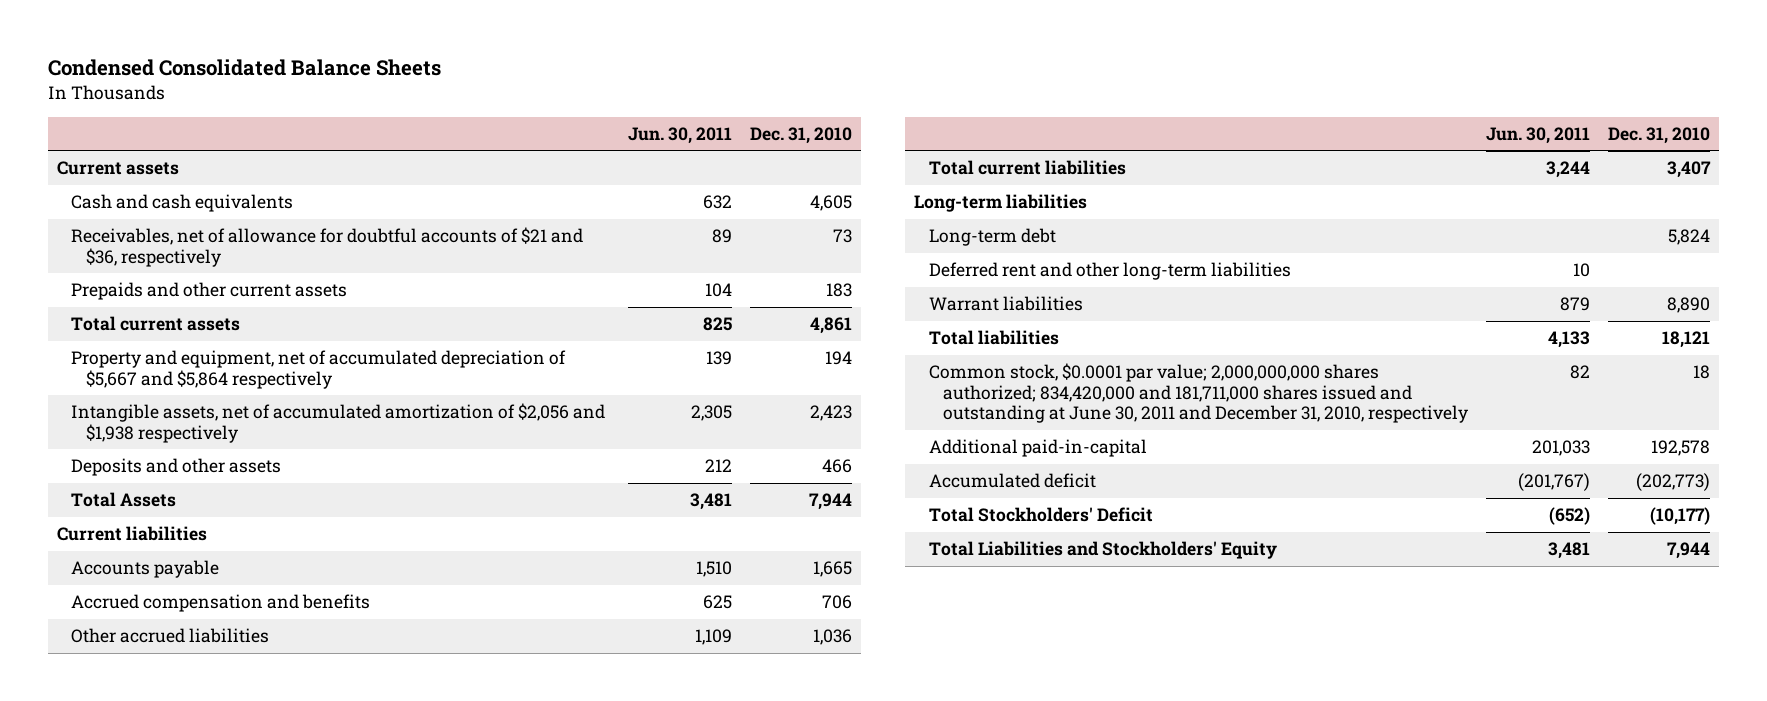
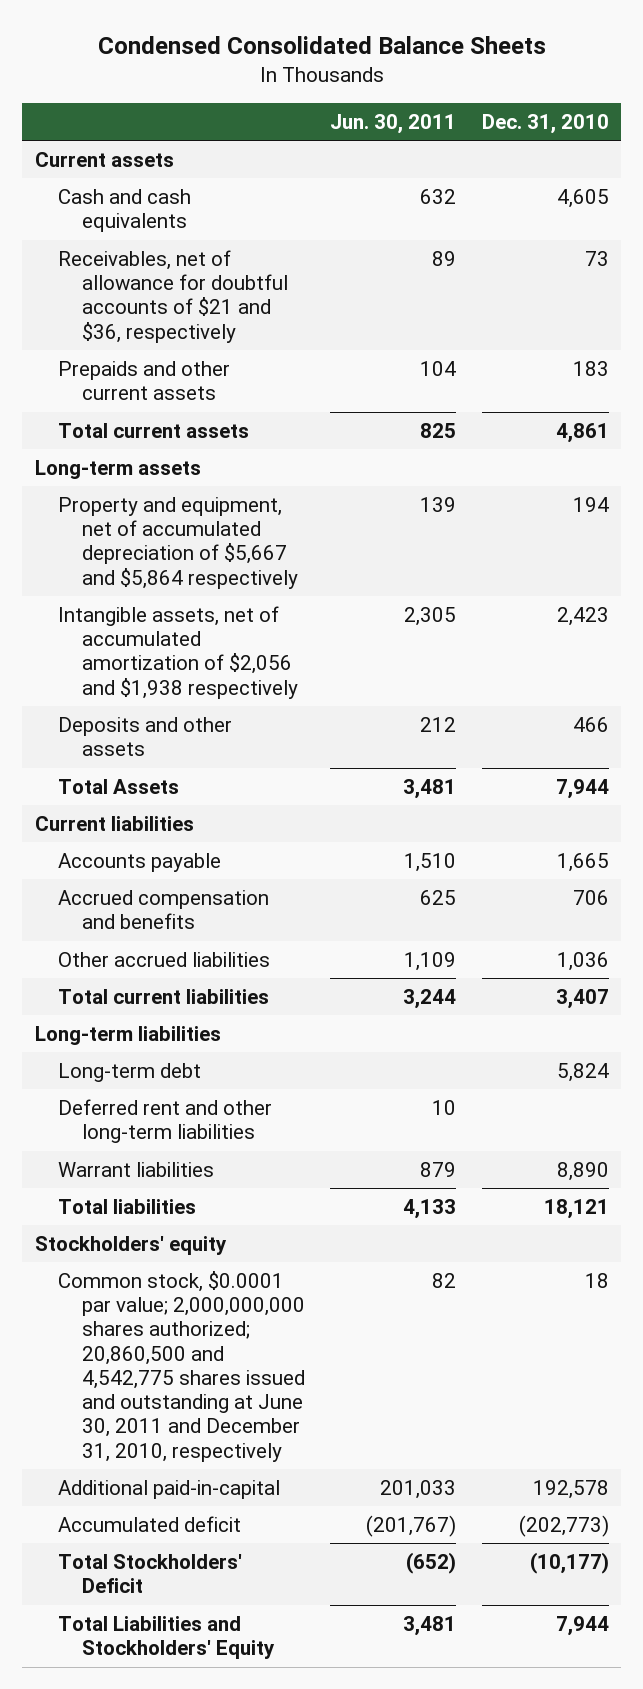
none -> [34,460,201,480] Long-term assets
none -> [34,1236,227,1256] Stockholders' equity
[928,363,1469,424] Common stock, $0.0001 par value; 2,000,000,000 shares authorized; 834,420,000 and 181,711,000 shares issued and outstanding at June 30, 2011 and December 31, 2010, respectively -> [58,1271,305,1462] Common stock, $0.0001 par value; 2,000,000,000 shares authorized; 20,860,500 and 4,542,775 shares issued and outstanding at June 30, 2011 and December 31, 2010, respectively

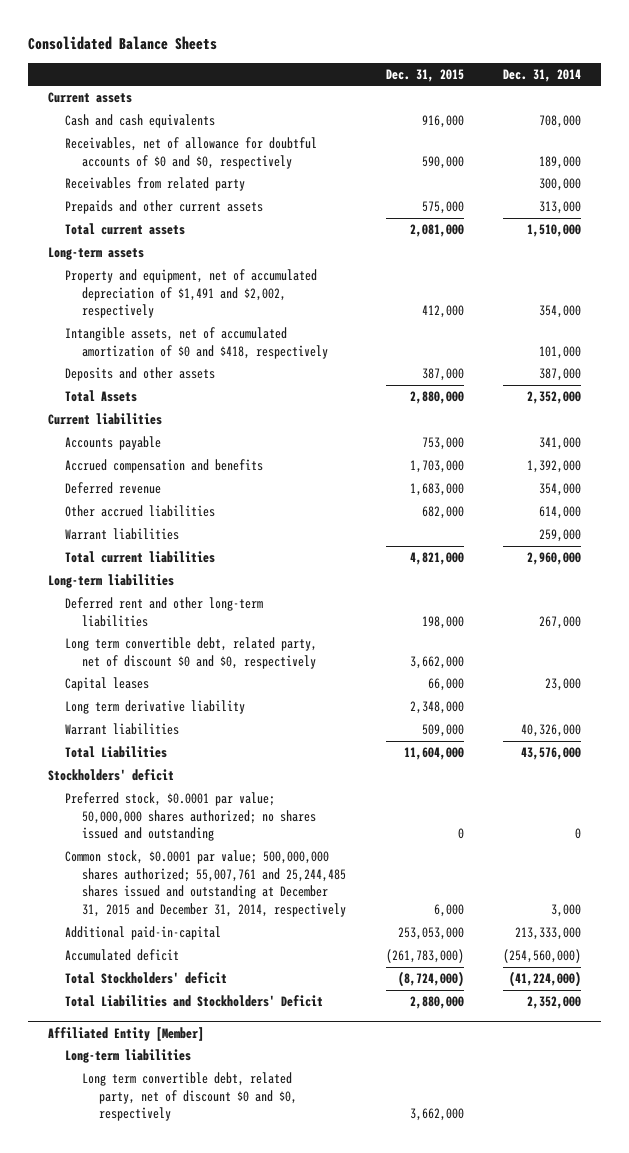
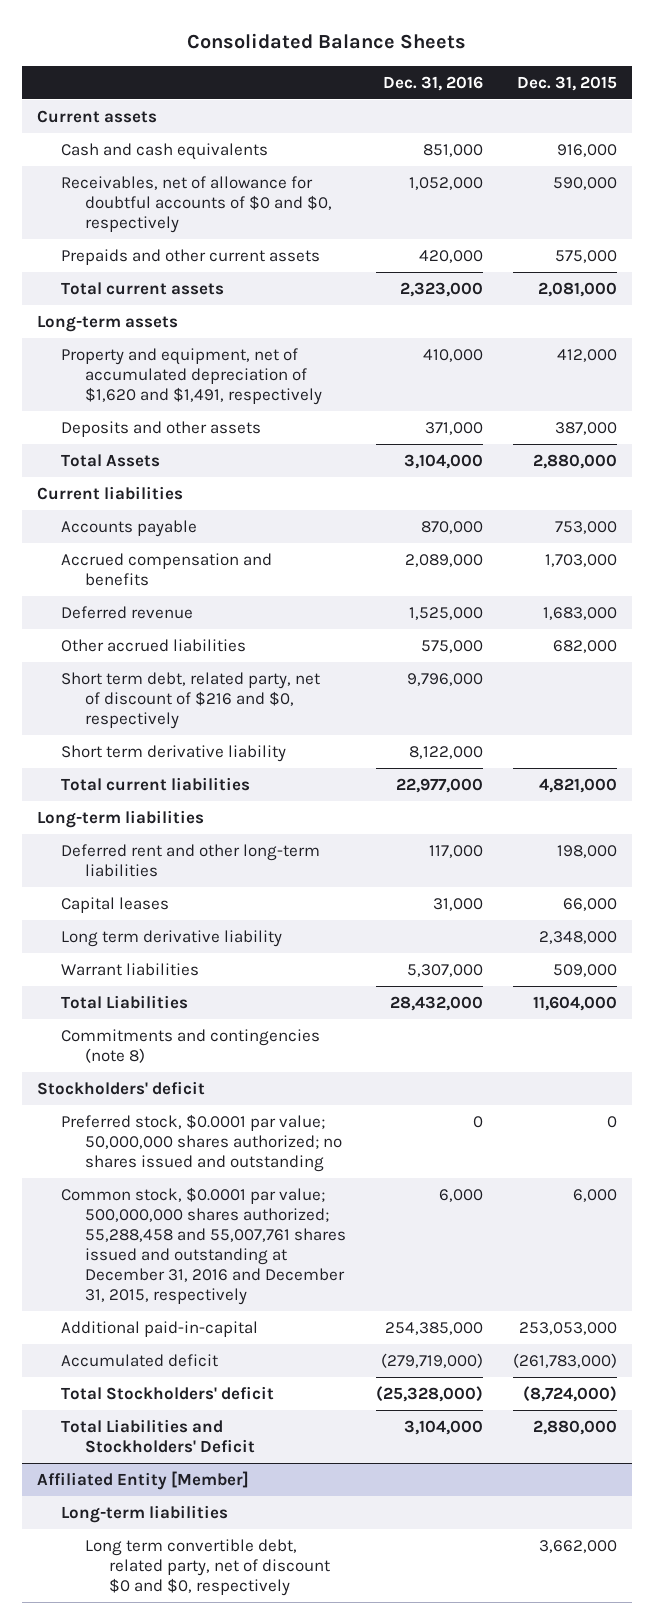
[503,68,582,82] Dec. 31, 2014 -> none
none -> [383,75,484,91] Dec. 31, 2016
[65,177,246,192] Receivables from related party -> none
[65,327,329,359] Intangible assets, net of accumulated amortization of $0 and $418, respectively -> none
[65,269,318,319] Property and equipment, net of accumulated depreciation of $1,491 and $2,002, respectively -> [60,347,323,406] Property and equipment, net of accumulated depreciation of $1,620 and $1,491, respectively
[65,528,180,541] Warrant liabilities -> none
none -> [60,671,320,730] Short term debt, related party, net of discount of $216 and $0, respectively
none -> [60,744,286,762] Short term derivative liability
[65,637,318,669] Long term convertible debt, related party, net of discount $0 and $0, respectively -> none
none -> [60,1028,320,1063] Commitments and contingencies (note 8)
[65,850,347,918] Common stock, $0.0001 par value; 500,000,000 shares authorized; 55,007,761 and 25,244,485 shares issued and outstanding at December 31, 2015 and December 31, 2014, respectively -> [60,1186,347,1306] Common stock, $0.0001 par value; 500,000,000 shares authorized; 55,288,458 and 55,007,761 shares issued and outstanding at December 31, 2016 and December 31, 2015, respectively

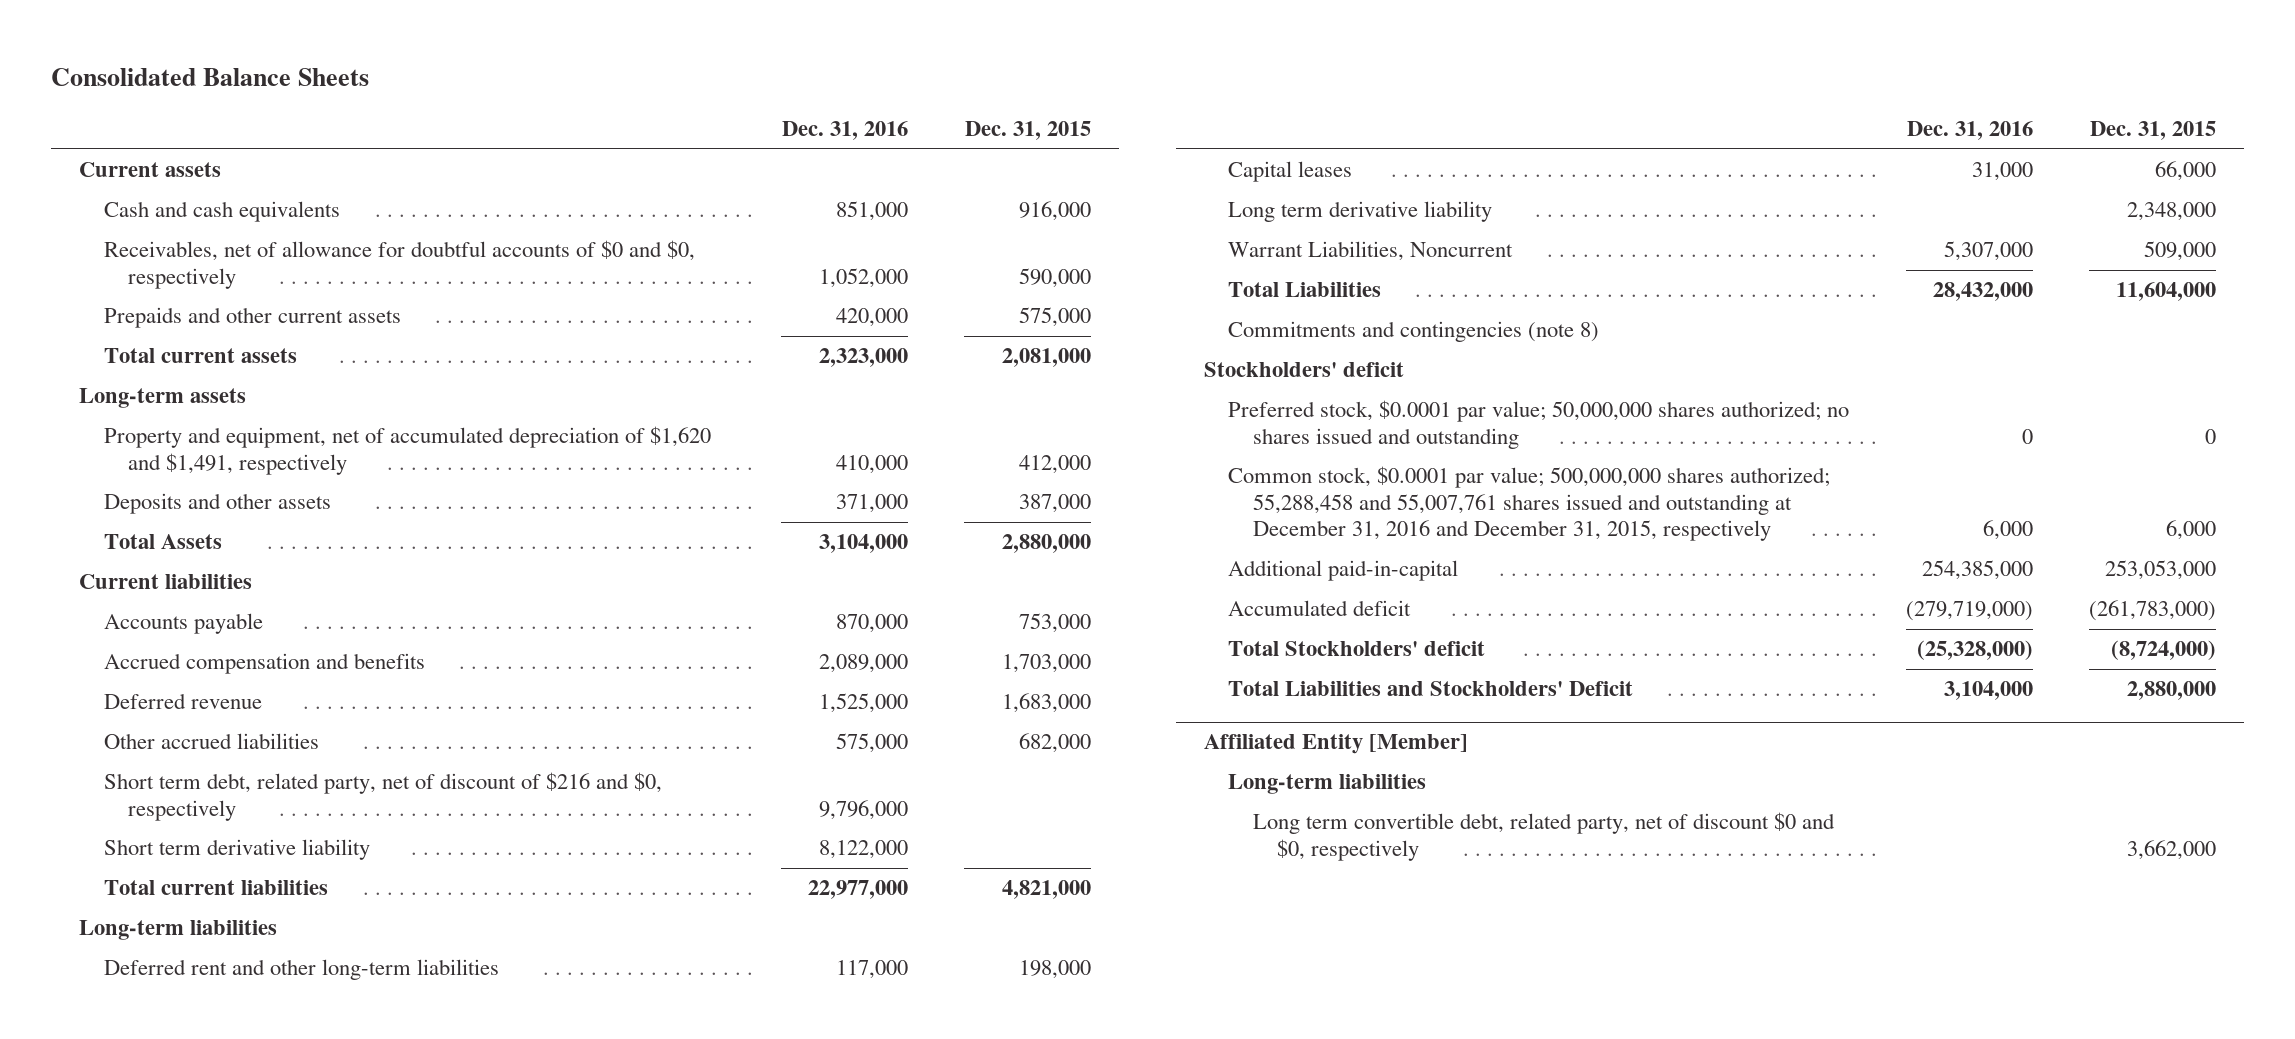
[60,962,199,976] Warrant liabilities -> [1228,241,1514,262] Warrant Liabilities, Noncurrent

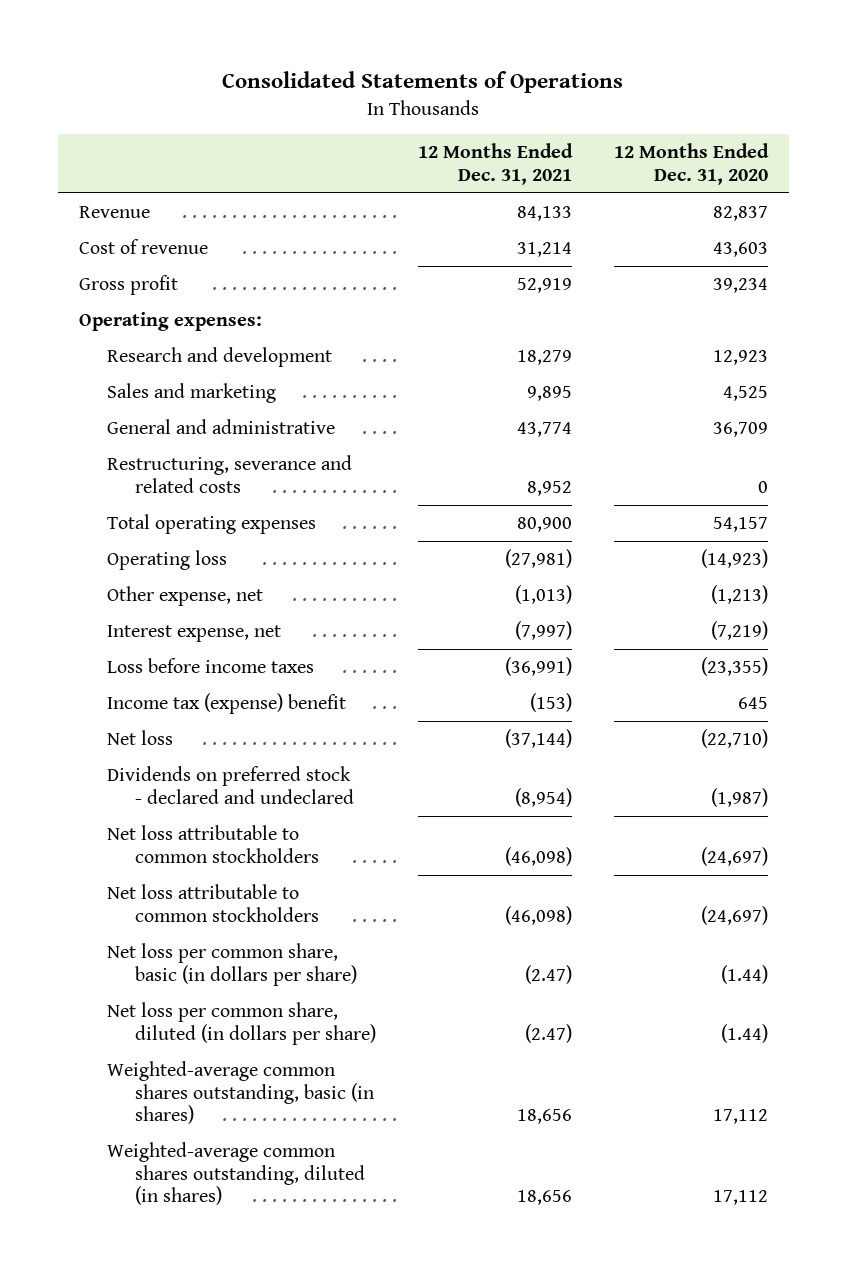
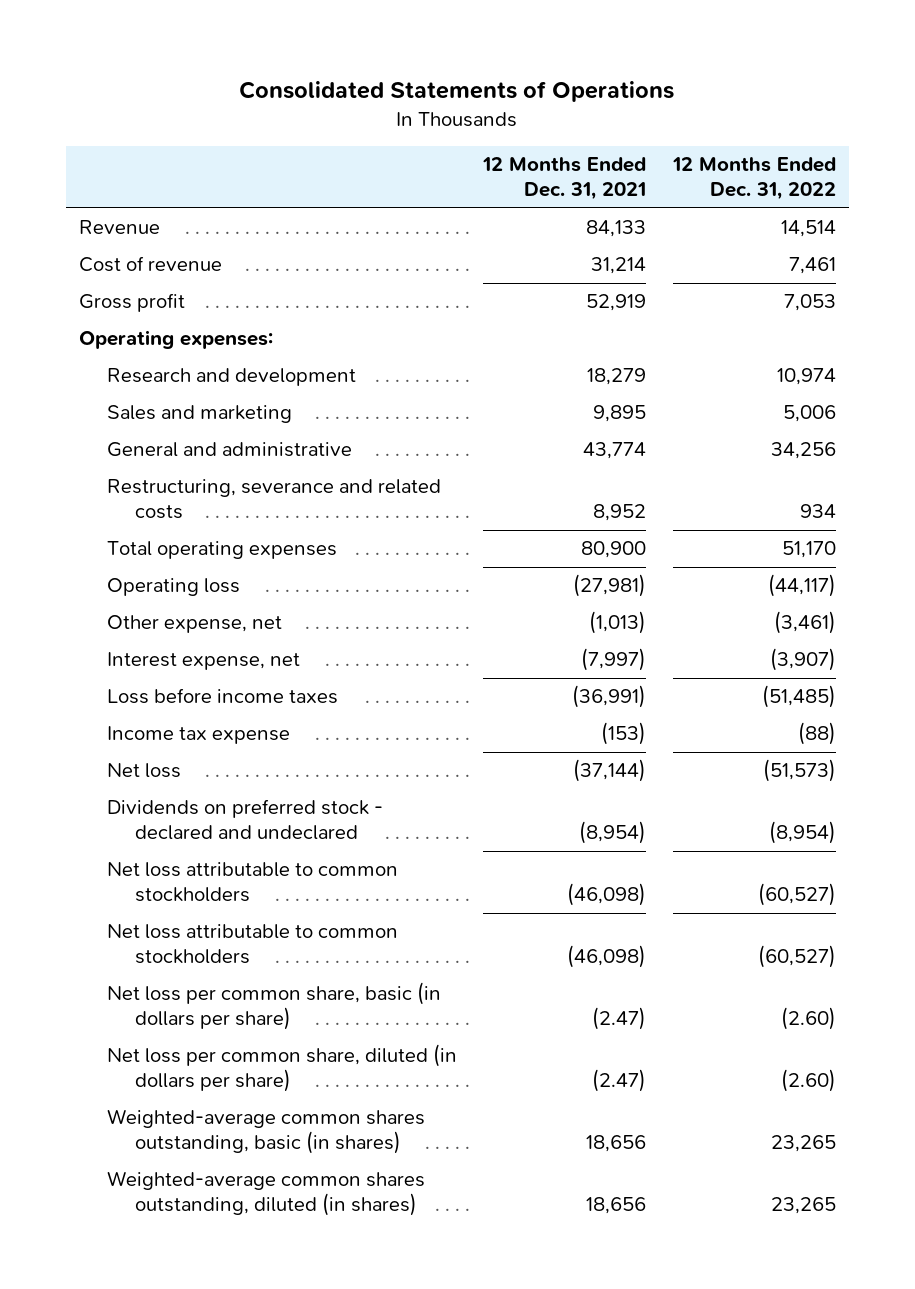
[613,143,769,185] 12 Months Ended Dec. 31, 2020 -> none
none -> [671,157,836,201] 12 Months Ended Dec. 31, 2022
[106,693,346,715] Income tax (expense) benefit -> [107,726,291,745] Income tax expense

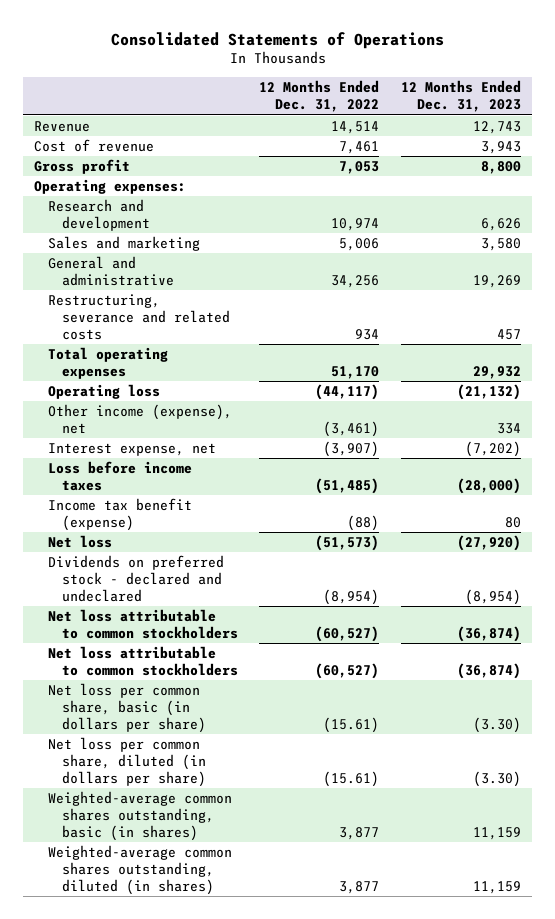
[482,157,647,201] 12 Months Ended Dec. 31, 2021 -> none
none -> [400,80,521,113] 12 Months Ended Dec. 31, 2023
[107,615,283,634] Other expense, net -> [47,404,232,435] Other income (expense), net
[107,726,291,745] Income tax expense -> [47,498,192,532] Income tax benefit (expense)
[780,1007,836,1031] (2.60) -> [323,717,380,734] (15.61)
[780,1069,836,1093] (2.60) -> [323,771,380,788] (15.61)
[770,1135,836,1153] 23,265 -> [339,827,380,841] 3,877
[770,1197,836,1215] 23,265 -> [339,881,380,895] 3,877

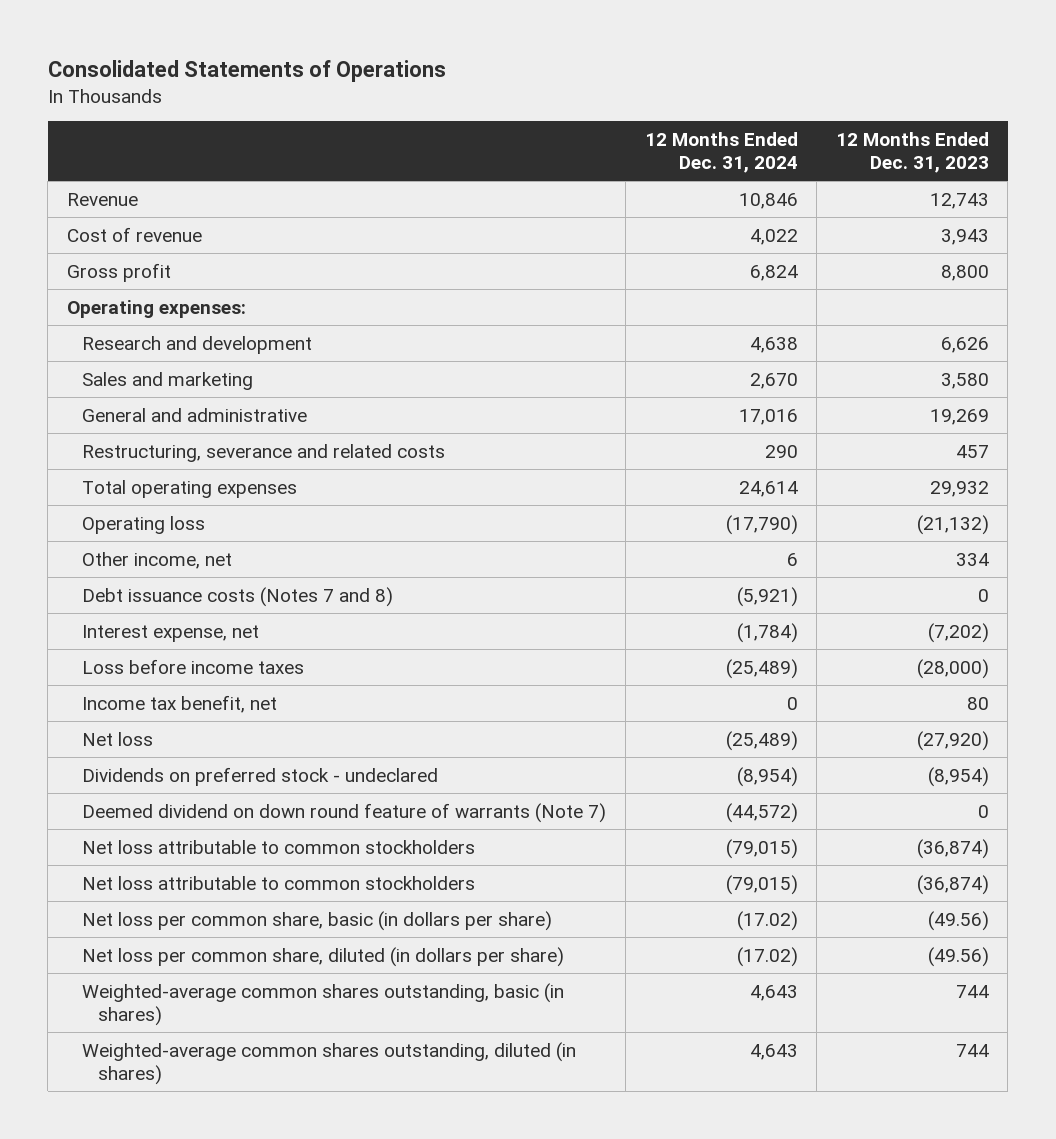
[259,80,380,113] 12 Months Ended Dec. 31, 2022 -> none
none -> [644,131,798,173] 12 Months Ended Dec. 31, 2024
[47,404,232,435] Other income (expense), net -> [82,551,233,569] Other income, net
none -> [82,586,394,607] Debt issuance costs (Notes 7 and 8)
[47,498,192,532] Income tax benefit (expense) -> [82,694,278,713] Income tax benefit, net
[47,555,224,603] Dividends on preferred stock - declared and undeclared -> [82,766,439,786] Dividends on preferred stock - undeclared
none -> [82,802,607,823] Deemed dividend on down round feature of warrants (Note 7)
[472,717,521,734] (3.30) -> [927,910,989,931] (49.56)
[472,771,521,788] (3.30) -> [927,946,989,967] (49.56)
[472,827,521,841] 11,159 -> [955,984,989,998] 744
[472,881,521,895] 11,159 -> [955,1043,989,1057] 744

